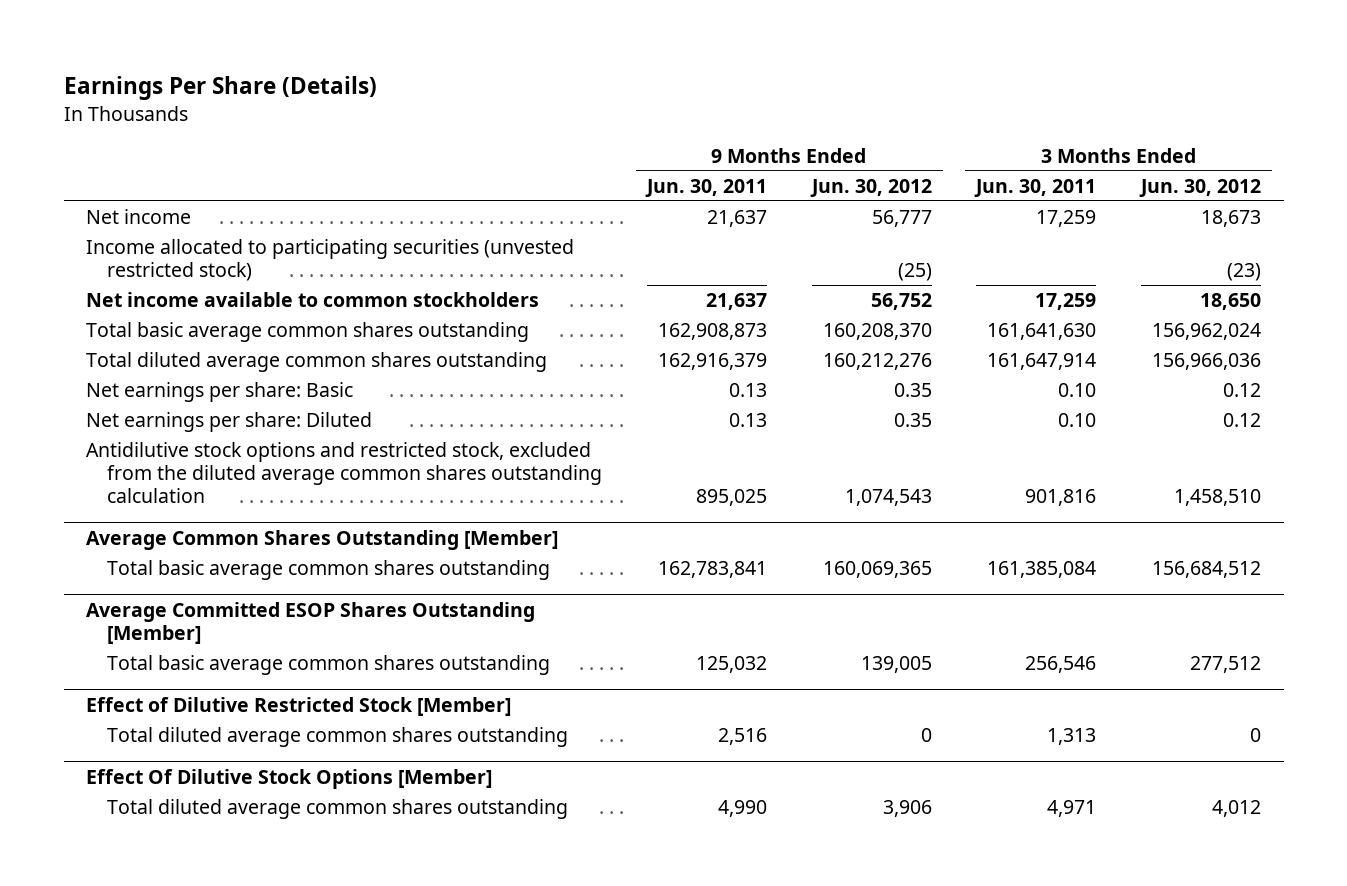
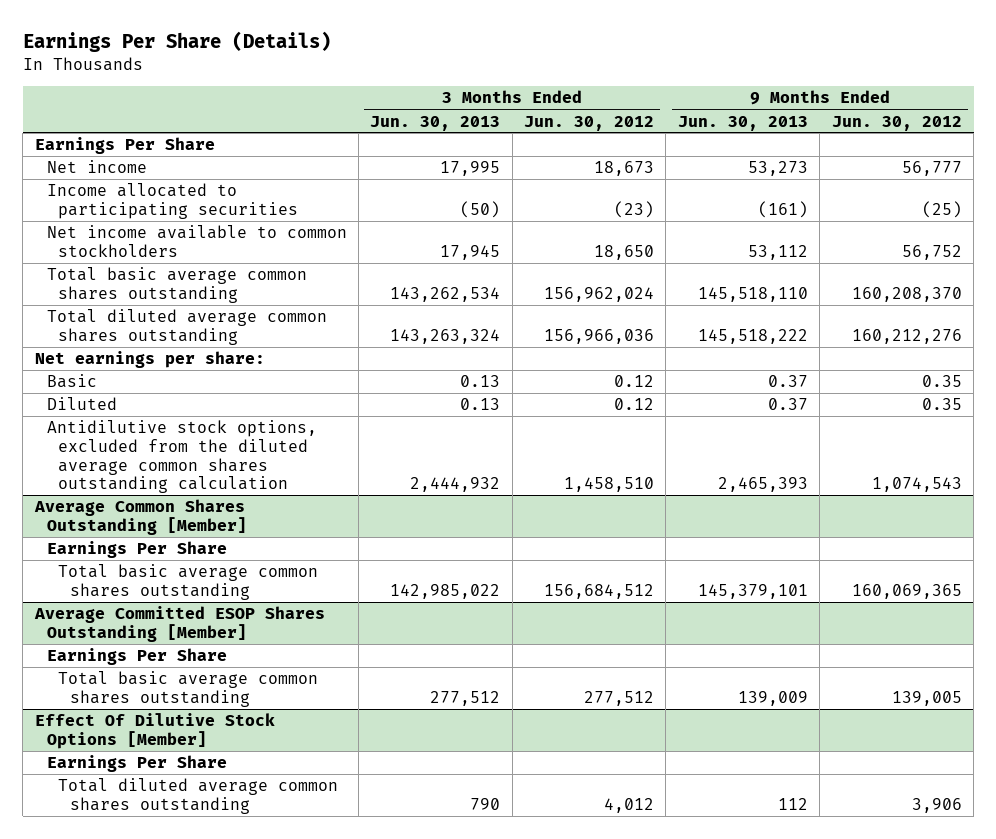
[644,178,767,197] Jun. 30, 2011 -> none
[974,178,1097,197] Jun. 30, 2011 -> none
none -> [370,115,501,131] Jun. 30, 2013
none -> [677,115,808,131] Jun. 30, 2013
none -> [34,137,215,155] Earnings Per Share
[86,239,575,282] Income allocated to participating securities (unvested restricted stock) -> [46,183,299,219] Income allocated to participating securities
none -> [34,351,265,369] Net earnings per share:
[86,382,354,403] Net earnings per share: Basic -> [46,374,97,389] Basic
[86,412,373,433] Net earnings per share: Diluted -> [46,397,117,411] Diluted
[86,442,603,504] Antidilutive stock options and restricted stock, excluded from the diluted average common shares outstanding calculation -> [46,420,317,494] Antidilutive stock options, excluded from the diluted average common shares outstanding calculation
none -> [46,541,227,559] Earnings Per Share
none -> [46,648,227,666] Earnings Per Share
[86,696,512,716] Effect of Dilutive Restricted Stock [Member] -> none
[107,727,569,748] Total diluted average common shares outstanding -> none
none -> [46,755,227,773] Earnings Per Share

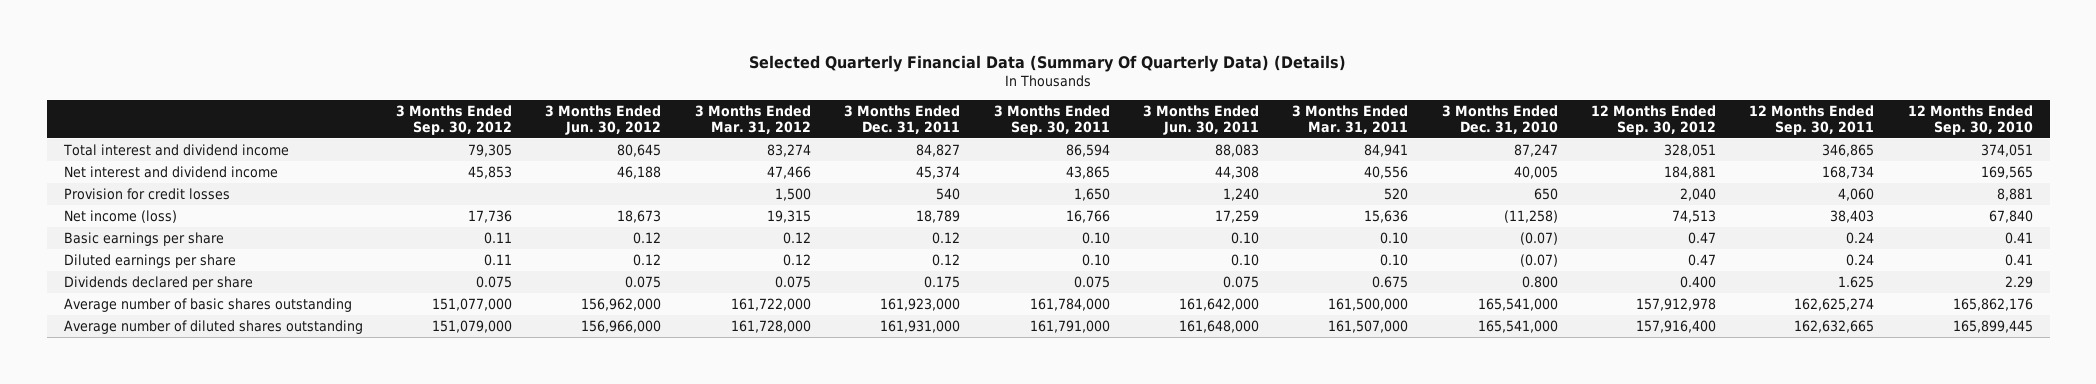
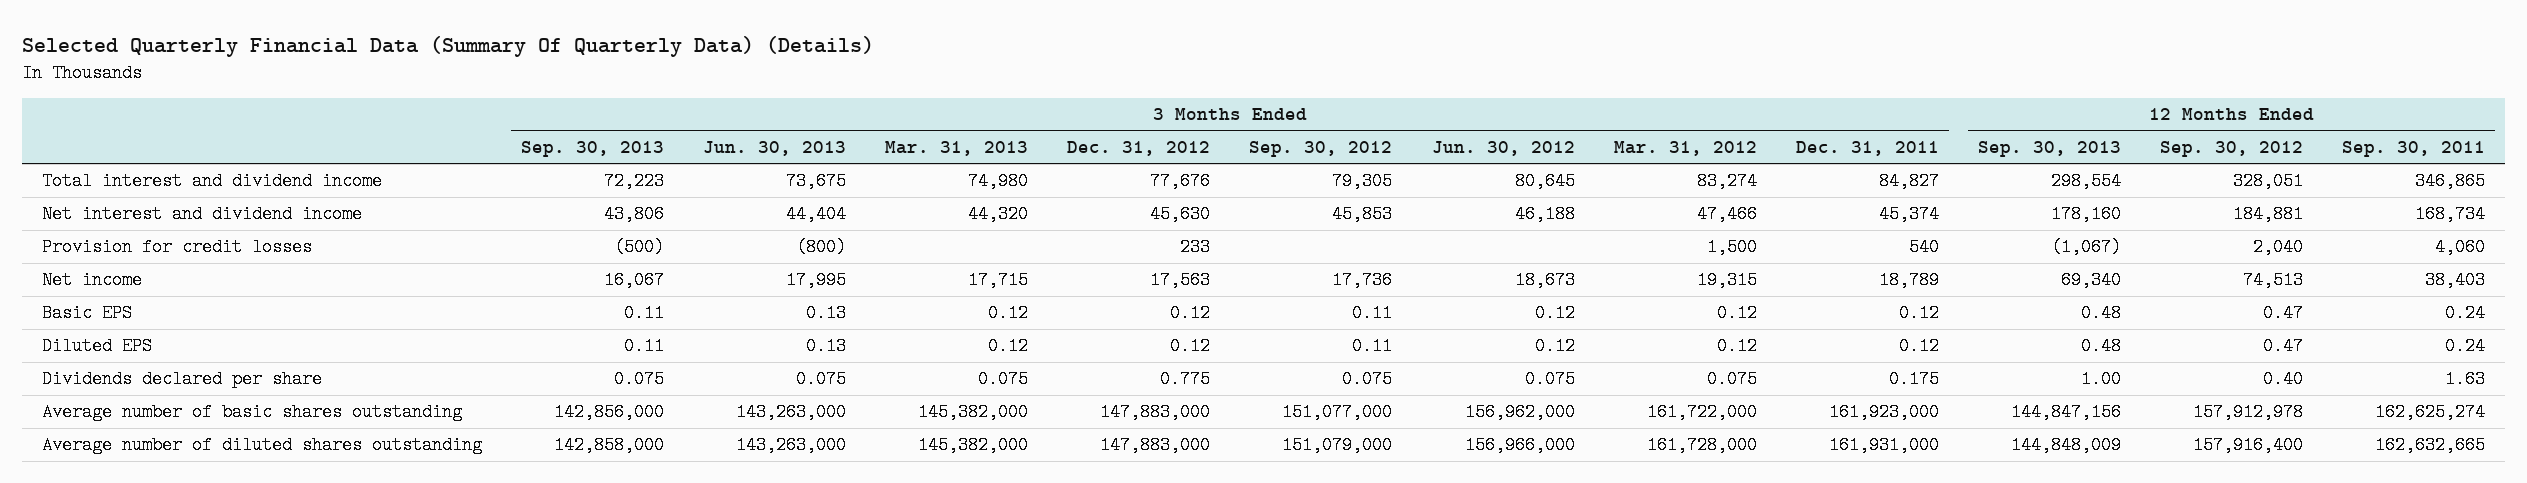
[993,104,1110,135] 3 Months Ended Sep. 30, 2011 -> none
[1142,104,1259,135] 3 Months Ended Jun. 30, 2011 -> none
[1292,104,1409,134] 3 Months Ended Mar. 31, 2011 -> none
[1441,104,1558,134] 3 Months Ended Dec. 31, 2010 -> none
[1907,104,2033,135] 12 Months Ended Sep. 30, 2010 -> none
none -> [520,140,664,157] Sep. 30, 2013
none -> [702,140,846,156] Jun. 30, 2013
none -> [885,140,1029,156] Mar. 31, 2013
none -> [1067,140,1211,156] Dec. 31, 2012
none -> [1978,140,2122,157] Sep. 30, 2013
[63,210,177,224] Net income (loss) -> [41,271,142,290] Net income
[63,232,224,247] Basic earnings per share -> [41,304,132,323] Basic EPS
[63,254,236,269] Diluted earnings per share -> [41,337,152,356] Diluted EPS
[1680,276,1717,289] 0.400 -> [2263,370,2304,389] 0.40
[1838,276,1875,289] 1.625 -> [2445,370,2486,389] 1.63

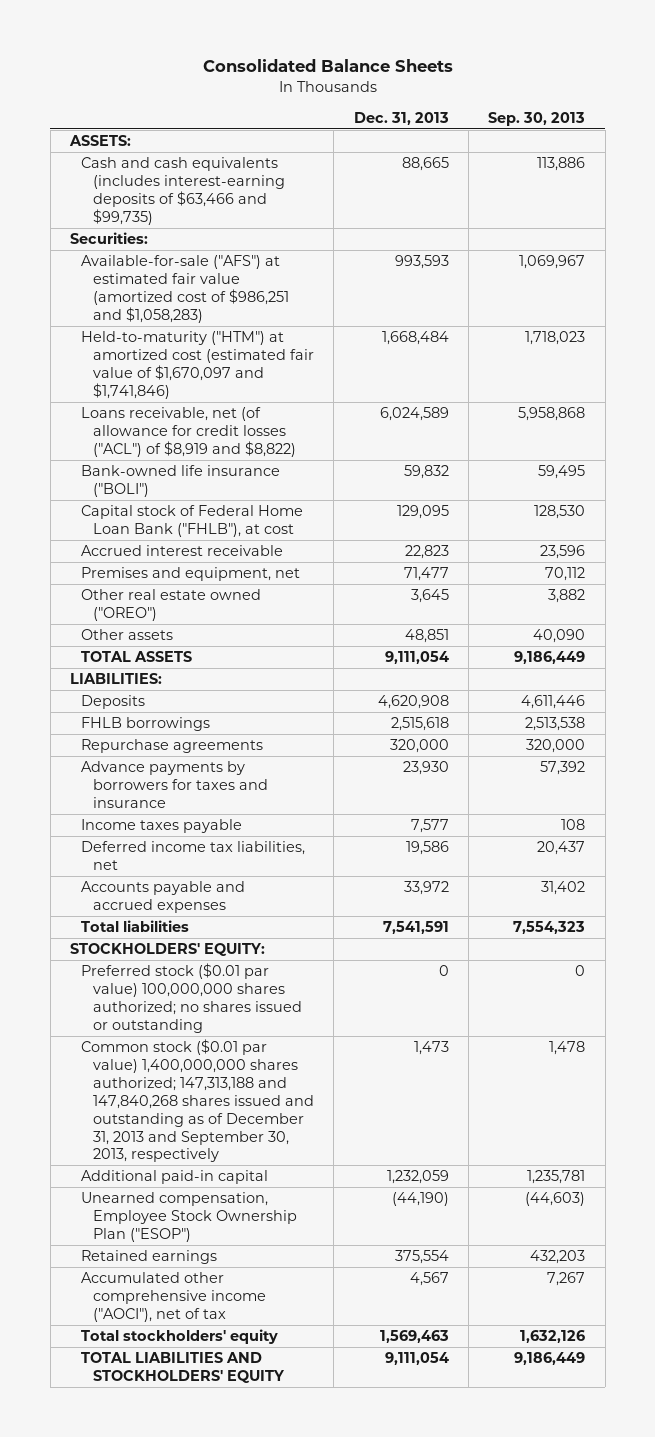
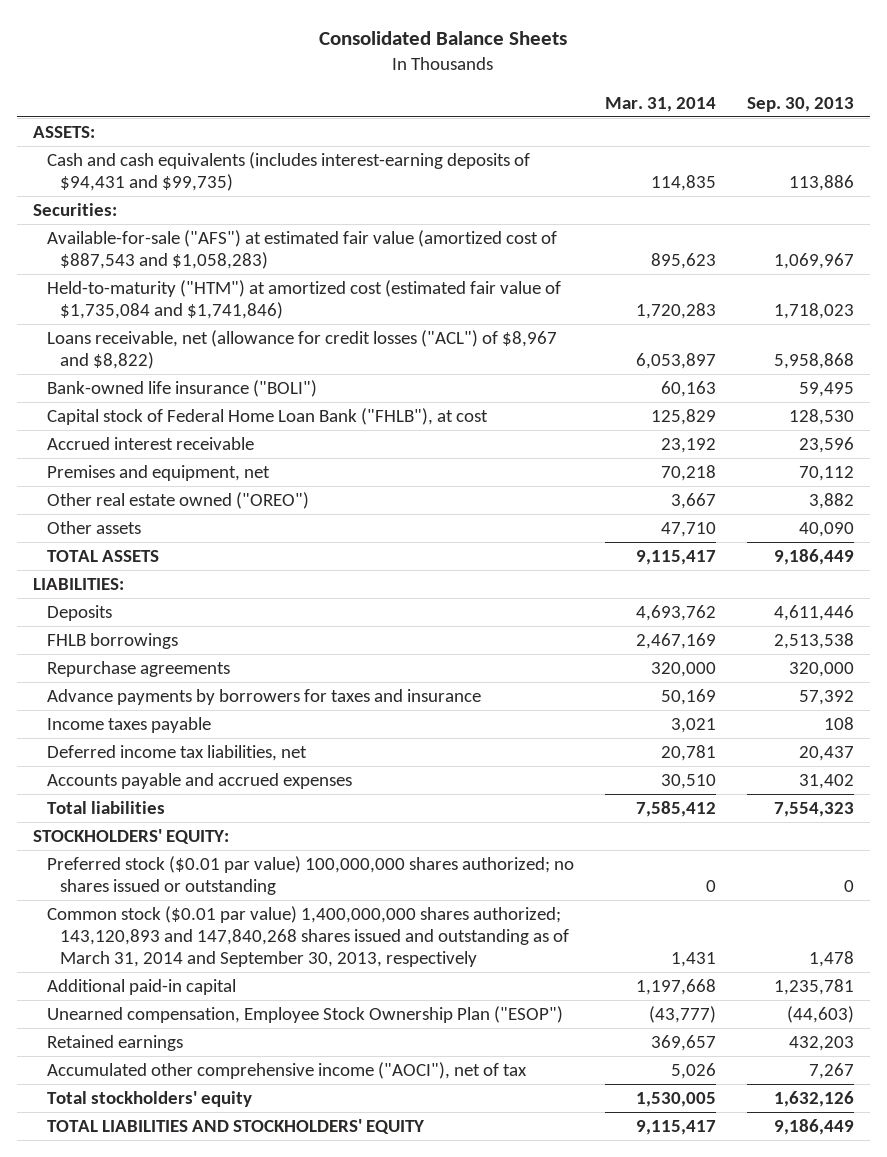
[353,111,449,125] Dec. 31, 2013 -> none
none -> [604,96,716,112] Mar. 31, 2014
[81,157,285,225] Cash and cash equivalents (includes interest-earning deposits of $63,466 and $99,735) -> [46,152,530,191] Cash and cash equivalents (includes interest-earning deposits of $94,431 and $99,735)
[81,255,289,323] Available-for-sale ("AFS") at estimated fair value (amortized cost of $986,251 and $1,058,283) -> [46,230,557,269] Available-for-sale ("AFS") at estimated fair value (amortized cost of $887,543 and $1,058,283)
[81,331,314,399] Held-to-maturity ("HTM") at amortized cost (estimated fair value of $1,670,097 and $1,741,846) -> [46,280,561,319] Held-to-maturity ("HTM") at amortized cost (estimated fair value of $1,735,084 and $1,741,846)
[81,407,296,457] Loans receivable, net (of allowance for credit losses ("ACL") of $8,919 and $8,822) -> [46,330,557,369] Loans receivable, net (allowance for credit losses ("ACL") of $8,967 and $8,822)
[81,1039,314,1163] Common stock ($0.01 par value) 1,400,000,000 shares authorized; 147,313,188 and 147,840,268 shares issued and outstanding as of December 31, 2013 and September 30, 2013, respectively -> [46,906,570,967] Common stock ($0.01 par value) 1,400,000,000 shares authorized; 143,120,893 and 147,840,268 shares issued and outstanding as of March 31, 2014 and September 30, 2013, respectively

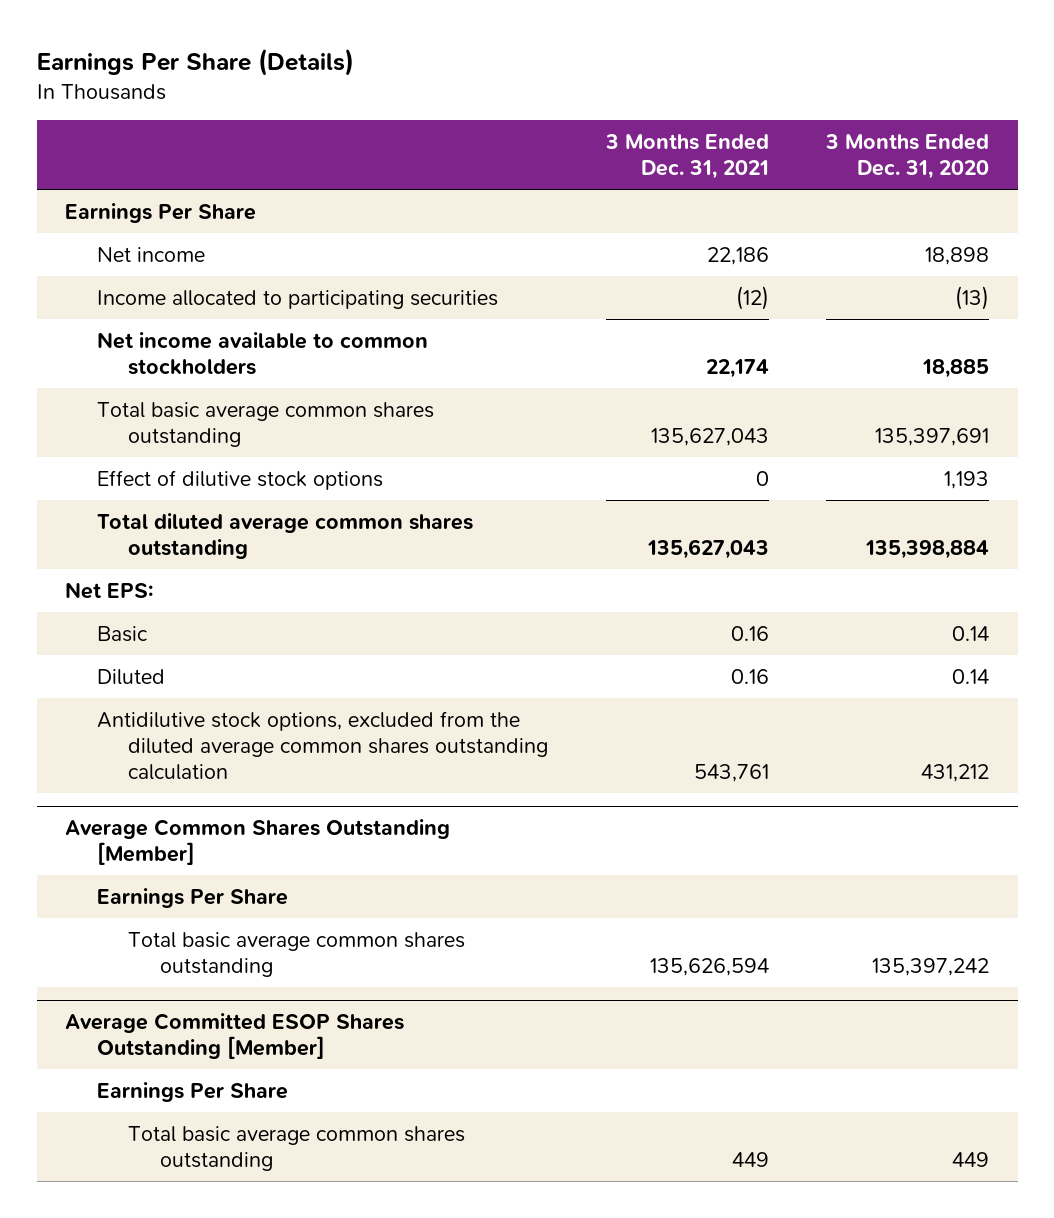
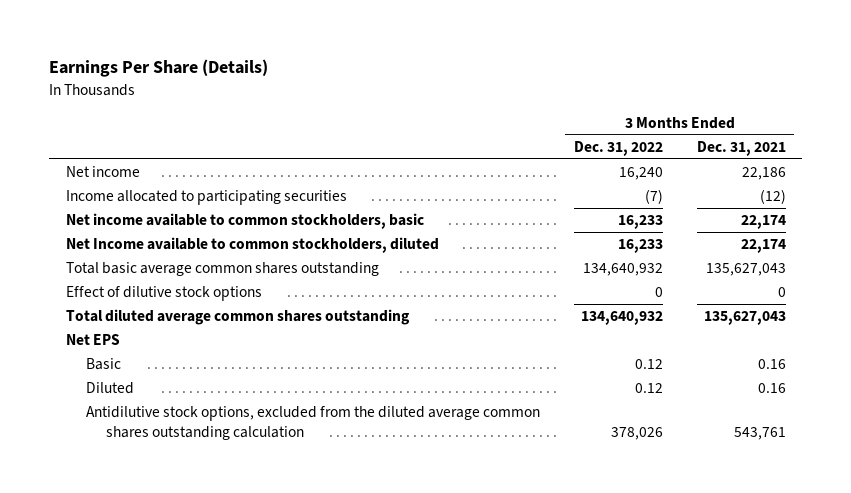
[824,134,989,180] 3 Months Ended Dec. 31, 2020 -> none
none -> [573,140,663,156] Dec. 31, 2022
[65,202,257,223] Earnings Per Share -> none
[96,331,428,375] Net income available to common stockholders -> [65,213,424,230] Net income available to common stockholders, basic
none -> [65,237,439,254] Net Income available to common stockholders, diluted
[65,581,154,599] Net EPS: -> [65,334,120,346] Net EPS
[65,818,451,865] Average Common Shares Outstanding [Member] -> none
[96,887,288,908] Earnings Per Share -> none
[128,931,466,977] Total basic average common shares outstanding -> none
[65,1012,405,1059] Average Committed ESOP Shares Outstanding [Member] -> none
[96,1081,288,1102] Earnings Per Share -> none
[128,1125,466,1171] Total basic average common shares outstanding -> none

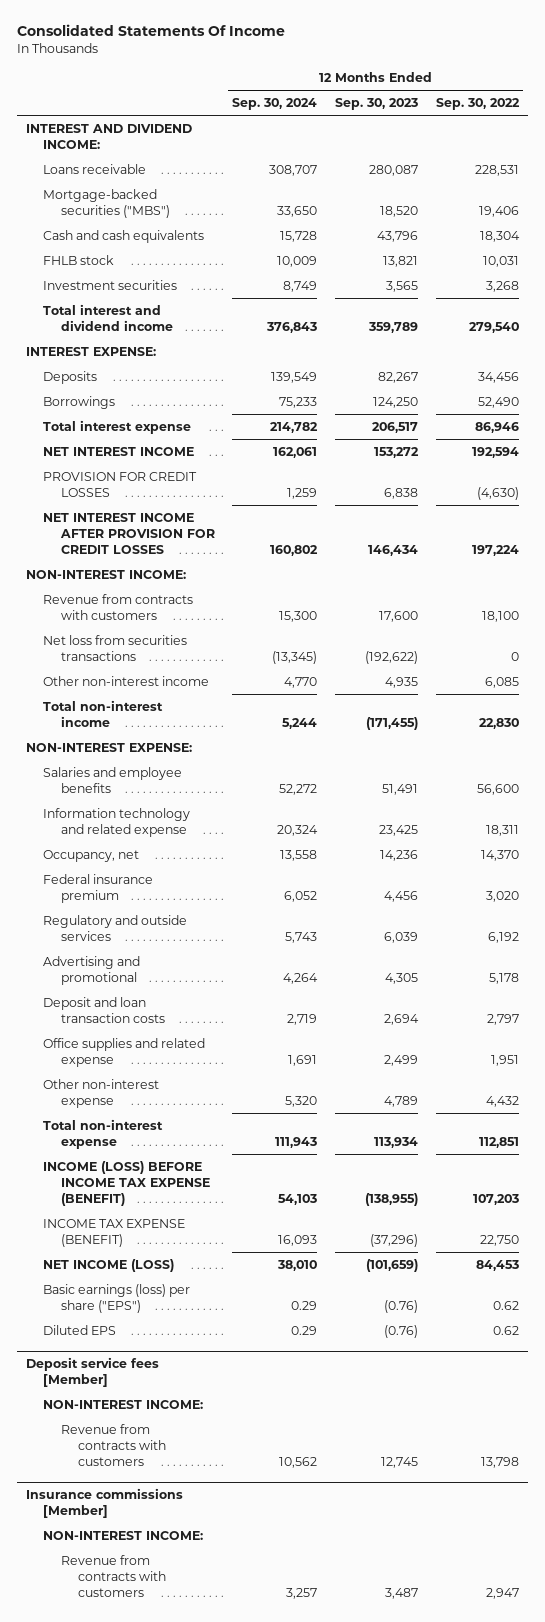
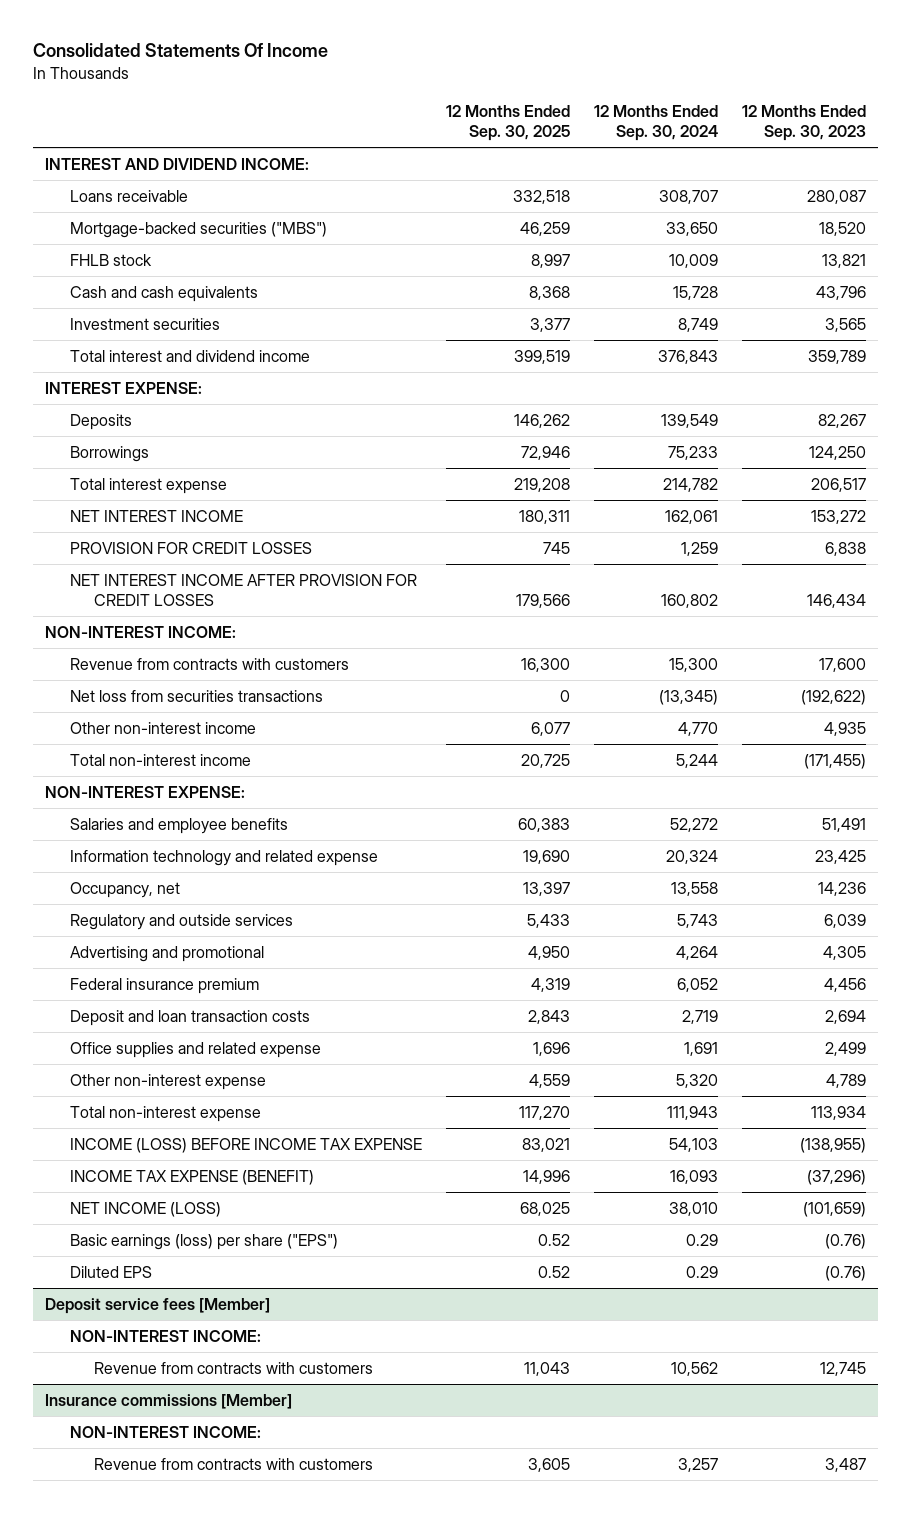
[435,98,520,111] Sep. 30, 2022 -> none
none -> [445,104,570,141] 12 Months Ended Sep. 30, 2025
[43,229,205,243] Cash and cash equivalents -> [69,285,258,302] Cash and cash equivalents
[43,873,154,903] Federal insurance premium -> [69,977,259,994] Federal insurance premium
[43,1160,210,1206] INCOME (LOSS) BEFORE INCOME TAX EXPENSE (BENEFIT) -> [69,1137,422,1153] INCOME (LOSS) BEFORE INCOME TAX EXPENSE

